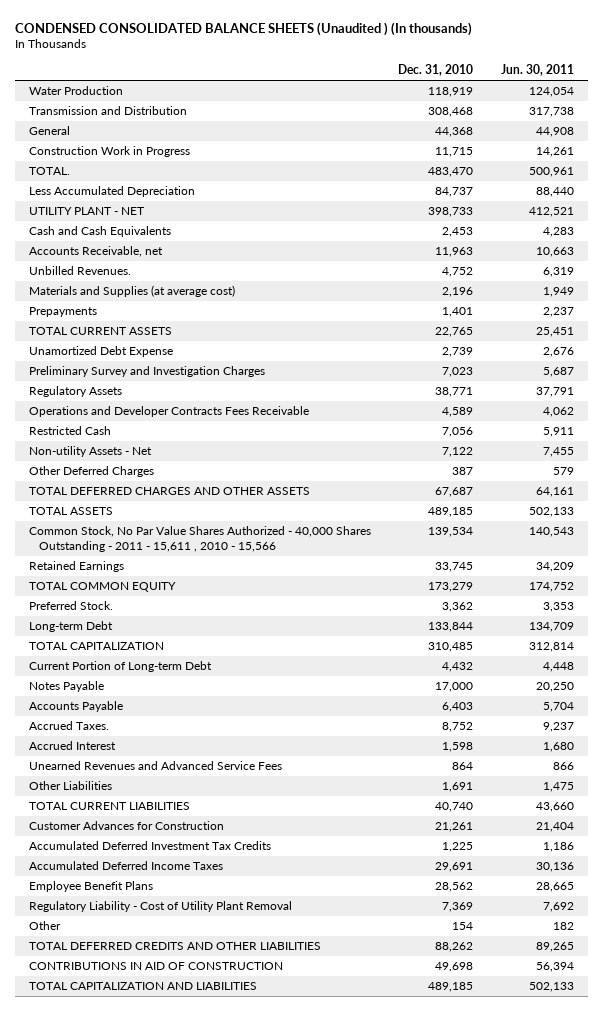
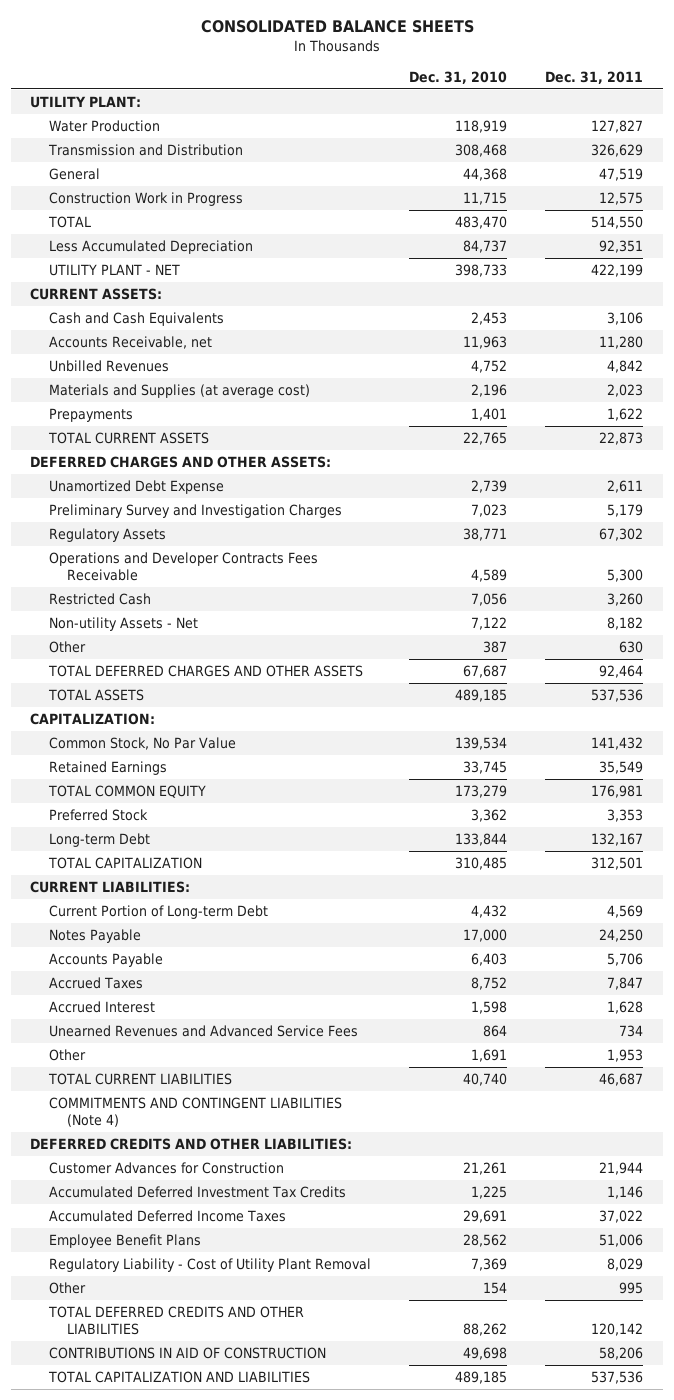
[15,22,473,37] CONDENSED CONSOLIDATED BALANCE SHEETS (Unaudited ) (In thousands) -> [200,20,474,34] CONSOLIDATED BALANCE SHEETS
[500,64,574,77] Jun. 30, 2011 -> none
none -> [545,70,644,84] Dec. 31, 2011
none -> [30,96,142,109] UTILITY PLANT:
[29,167,71,176] TOTAL. -> [47,216,91,229] TOTAL
none -> [30,288,163,301] CURRENT ASSETS:
[29,266,132,276] Unbilled Revenues. -> [48,360,169,373] Unbilled Revenues
none -> [30,456,332,469] DEFERRED CHARGES AND OTHER ASSETS:
[29,466,155,478] Other Deferred Charges -> [48,641,86,654] Other
none -> [30,713,156,726] CAPITALIZATION:
[29,526,372,552] Common Stock, No Par Value Shares Authorized - 40,000 Shares Outstanding - 2011 - 15,611 , 2010 - 15,566 -> [48,737,236,751] Common Stock, No Par Value
[29,601,114,611] Preferred Stock. -> [48,809,148,822] Preferred Stock
none -> [30,881,191,894] CURRENT LIABILITIES:
[29,721,110,731] Accrued Taxes. -> [48,977,143,990] Accrued Taxes
[29,781,113,791] Other Liabilities -> [48,1049,86,1062] Other
none -> [48,1097,342,1127] COMMITMENTS AND CONTINGENT LIABILITIES (Note 4)
none -> [30,1138,353,1151] DEFERRED CREDITS AND OTHER LIABILITIES:

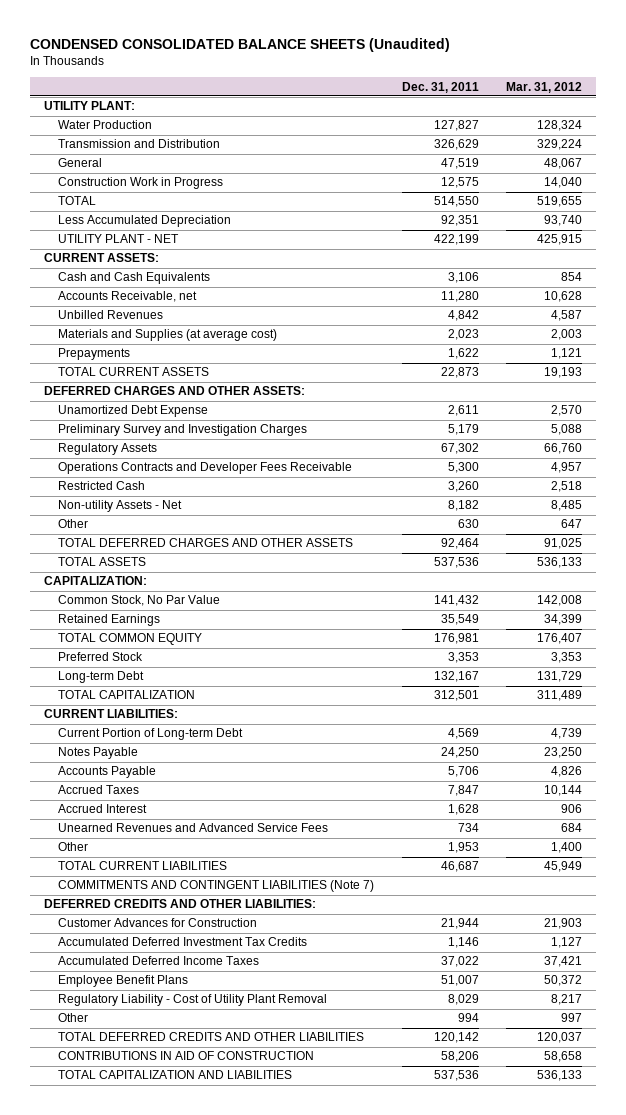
[200,20,474,34] CONSOLIDATED BALANCE SHEETS -> [30,37,451,52] CONDENSED CONSOLIDATED BALANCE SHEETS (Unaudited)
[408,70,507,84] Dec. 31, 2010 -> none
none -> [506,81,583,93] Mar. 31, 2012
[48,552,318,581] Operations and Developer Contracts Fees Receivable -> [58,462,353,475] Operations Contracts and Developer Fees Receivable
[48,1097,342,1127] COMMITMENTS AND CONTINGENT LIABILITIES (Note 4) -> [58,880,375,893] COMMITMENTS AND CONTINGENT LIABILITIES (Note 7)
[599,1234,644,1248] 51,006 -> [440,975,479,987] 51,007
[619,1282,644,1295] 995 -> [457,1013,479,1023] 994

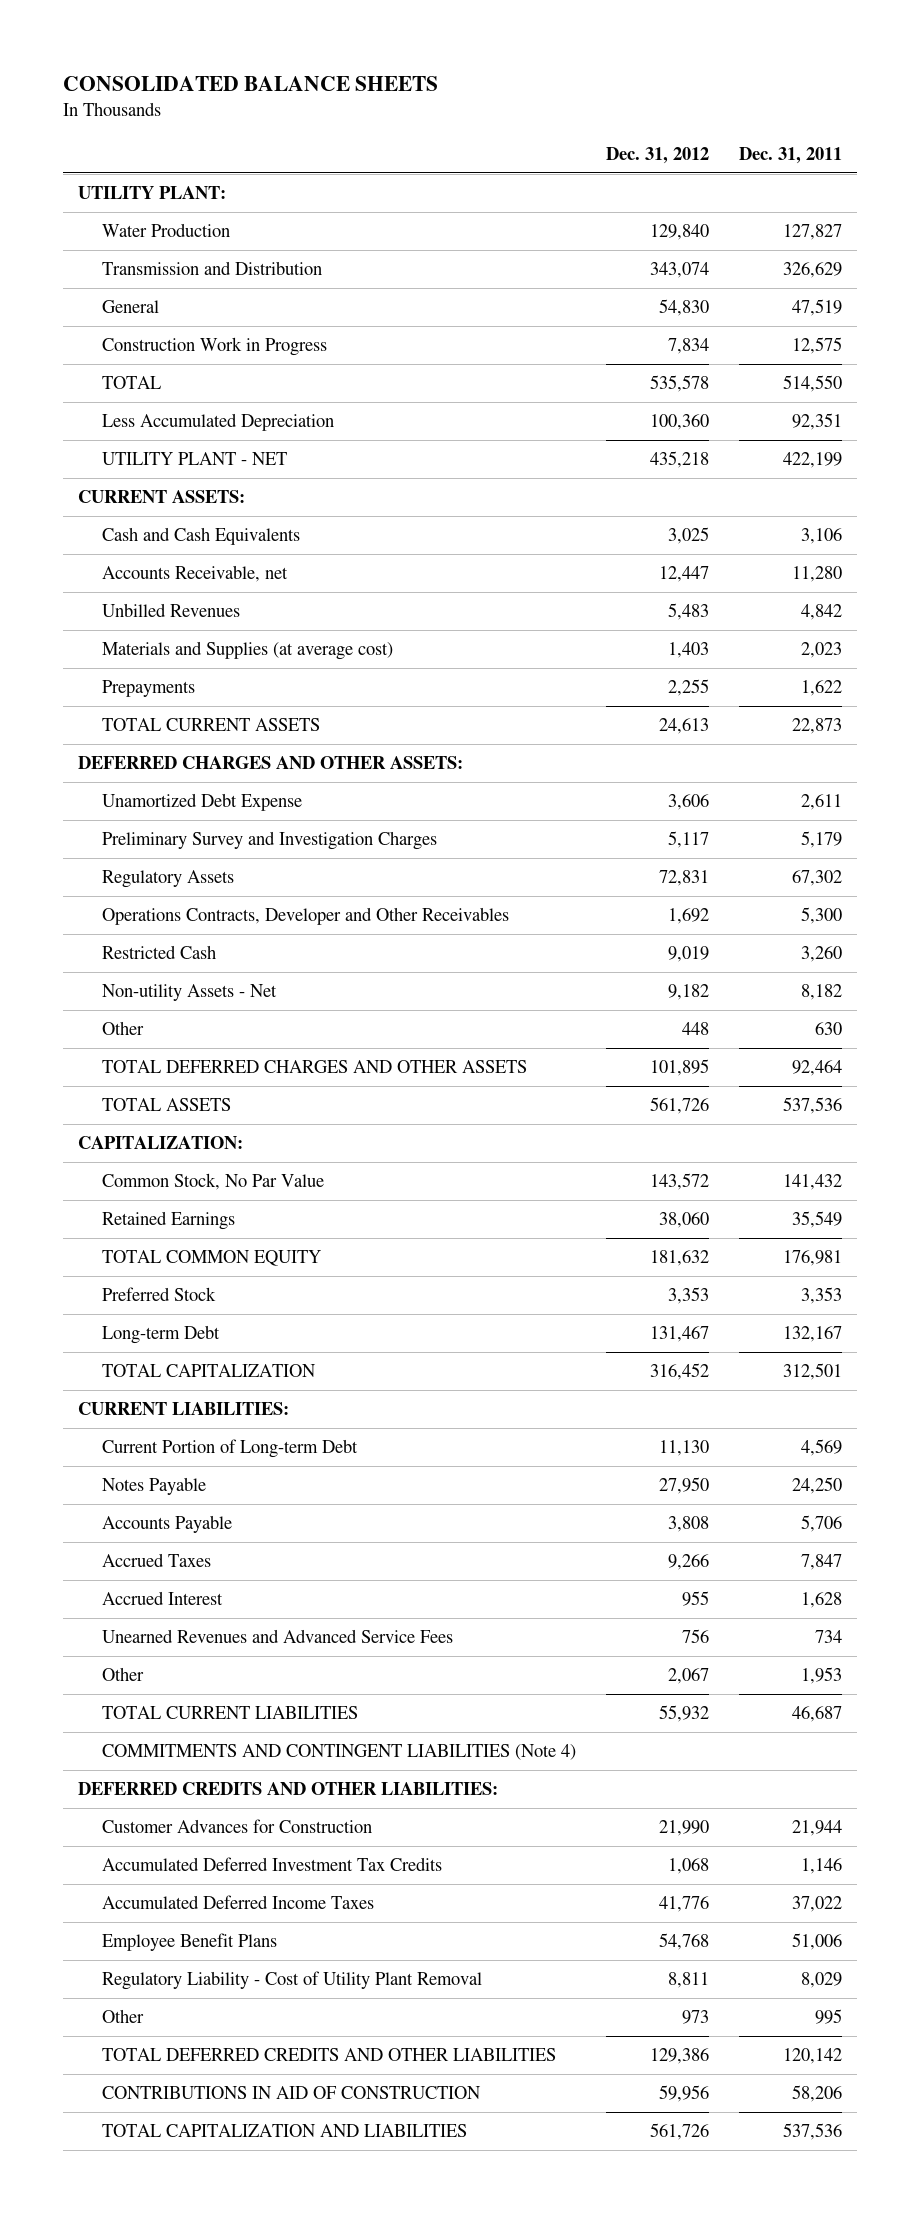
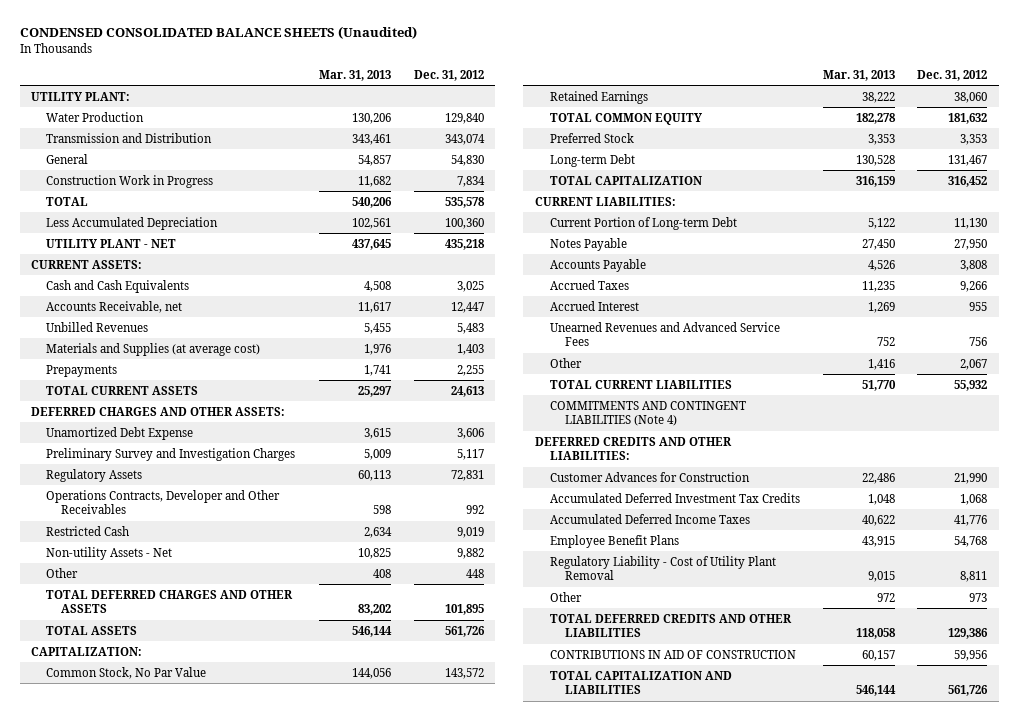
[62,76,438,92] CONSOLIDATED BALANCE SHEETS -> [19,26,417,40] CONDENSED CONSOLIDATED BALANCE SHEETS (Unaudited)
[739,146,843,164] Dec. 31, 2011 -> none
none -> [318,69,391,81] Mar. 31, 2013
[668,907,710,924] 1,692 -> [465,505,484,515] 992
[668,983,710,1000] 9,182 -> [456,547,484,559] 9,882

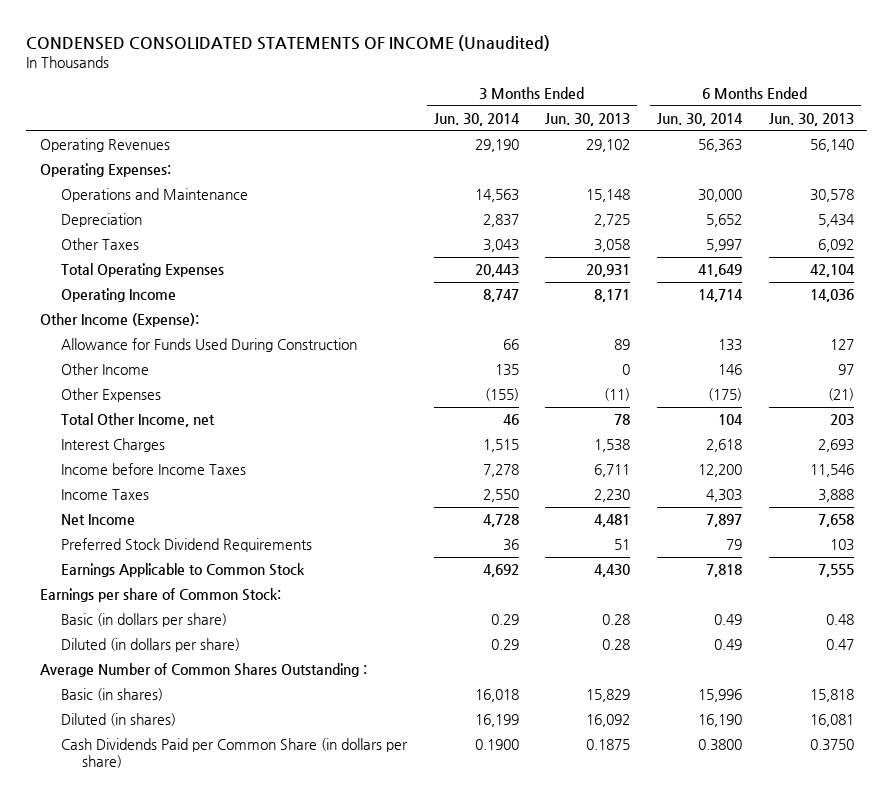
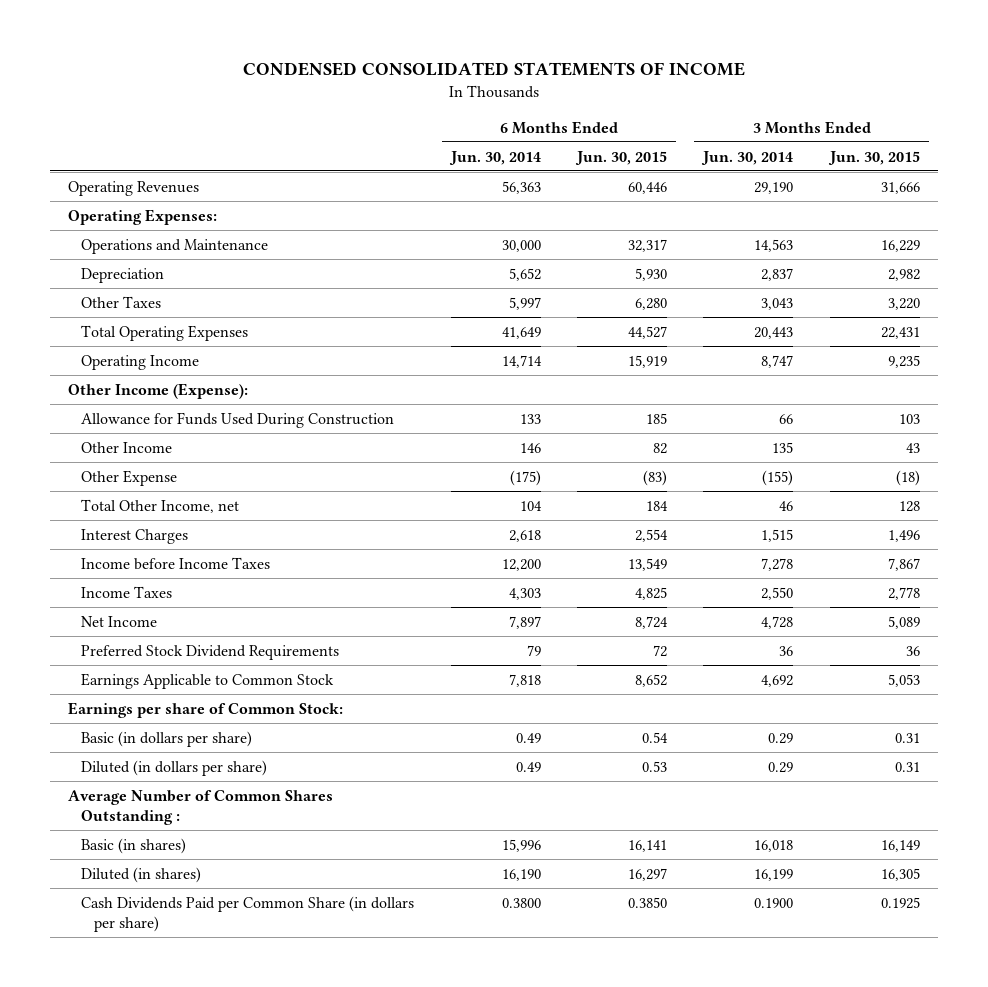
[26,35,551,52] CONDENSED CONSOLIDATED STATEMENTS OF INCOME (Unaudited) -> [243,62,746,77] CONDENSED CONSOLIDATED STATEMENTS OF INCOME
[545,113,631,127] Jun. 30, 2013 -> none
[768,113,854,127] Jun. 30, 2013 -> none
none -> [575,150,668,165] Jun. 30, 2015
none -> [827,150,920,165] Jun. 30, 2015
[60,388,161,403] Other Expenses -> [81,469,178,486] Other Expense

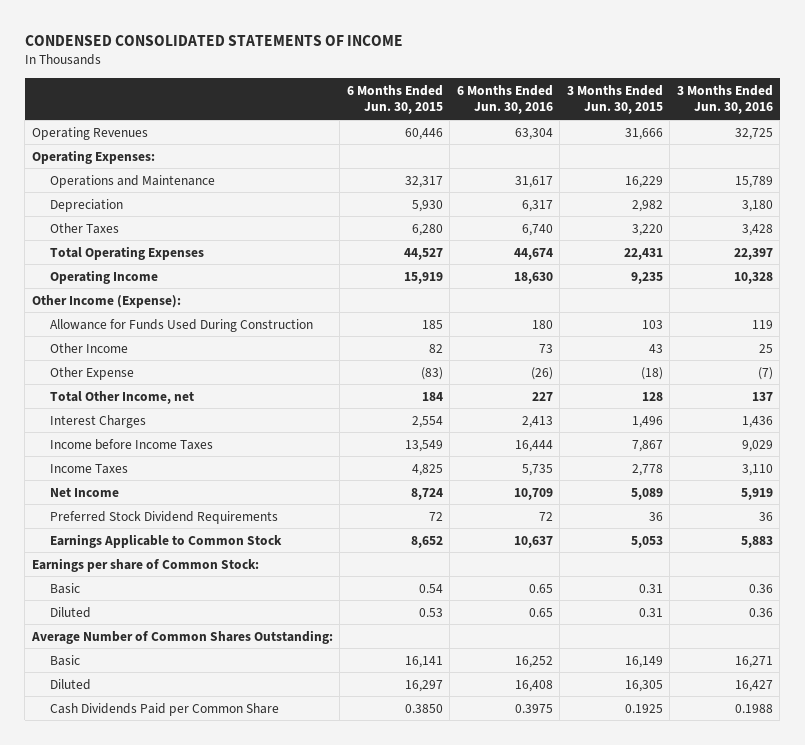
[448,150,541,165] Jun. 30, 2014 -> none
[701,150,794,165] Jun. 30, 2014 -> none
none -> [456,84,553,115] 6 Months Ended Jun. 30, 2016
none -> [676,84,773,115] 3 Months Ended Jun. 30, 2016
[81,730,253,747] Basic (in dollars per share) -> [49,582,80,594] Basic
[81,759,268,776] Diluted (in dollars per share) -> [49,606,91,618] Diluted
[68,789,334,825] Average Number of Common Shares Outstanding : -> [30,629,333,644] Average Number of Common Shares Outstanding:
[81,837,187,854] Basic (in shares) -> [49,654,80,666] Basic
[81,866,202,883] Diluted (in shares) -> [49,678,91,690] Diluted
[81,895,415,932] Cash Dividends Paid per Common Share (in dollars per share) -> [49,702,279,716] Cash Dividends Paid per Common Share

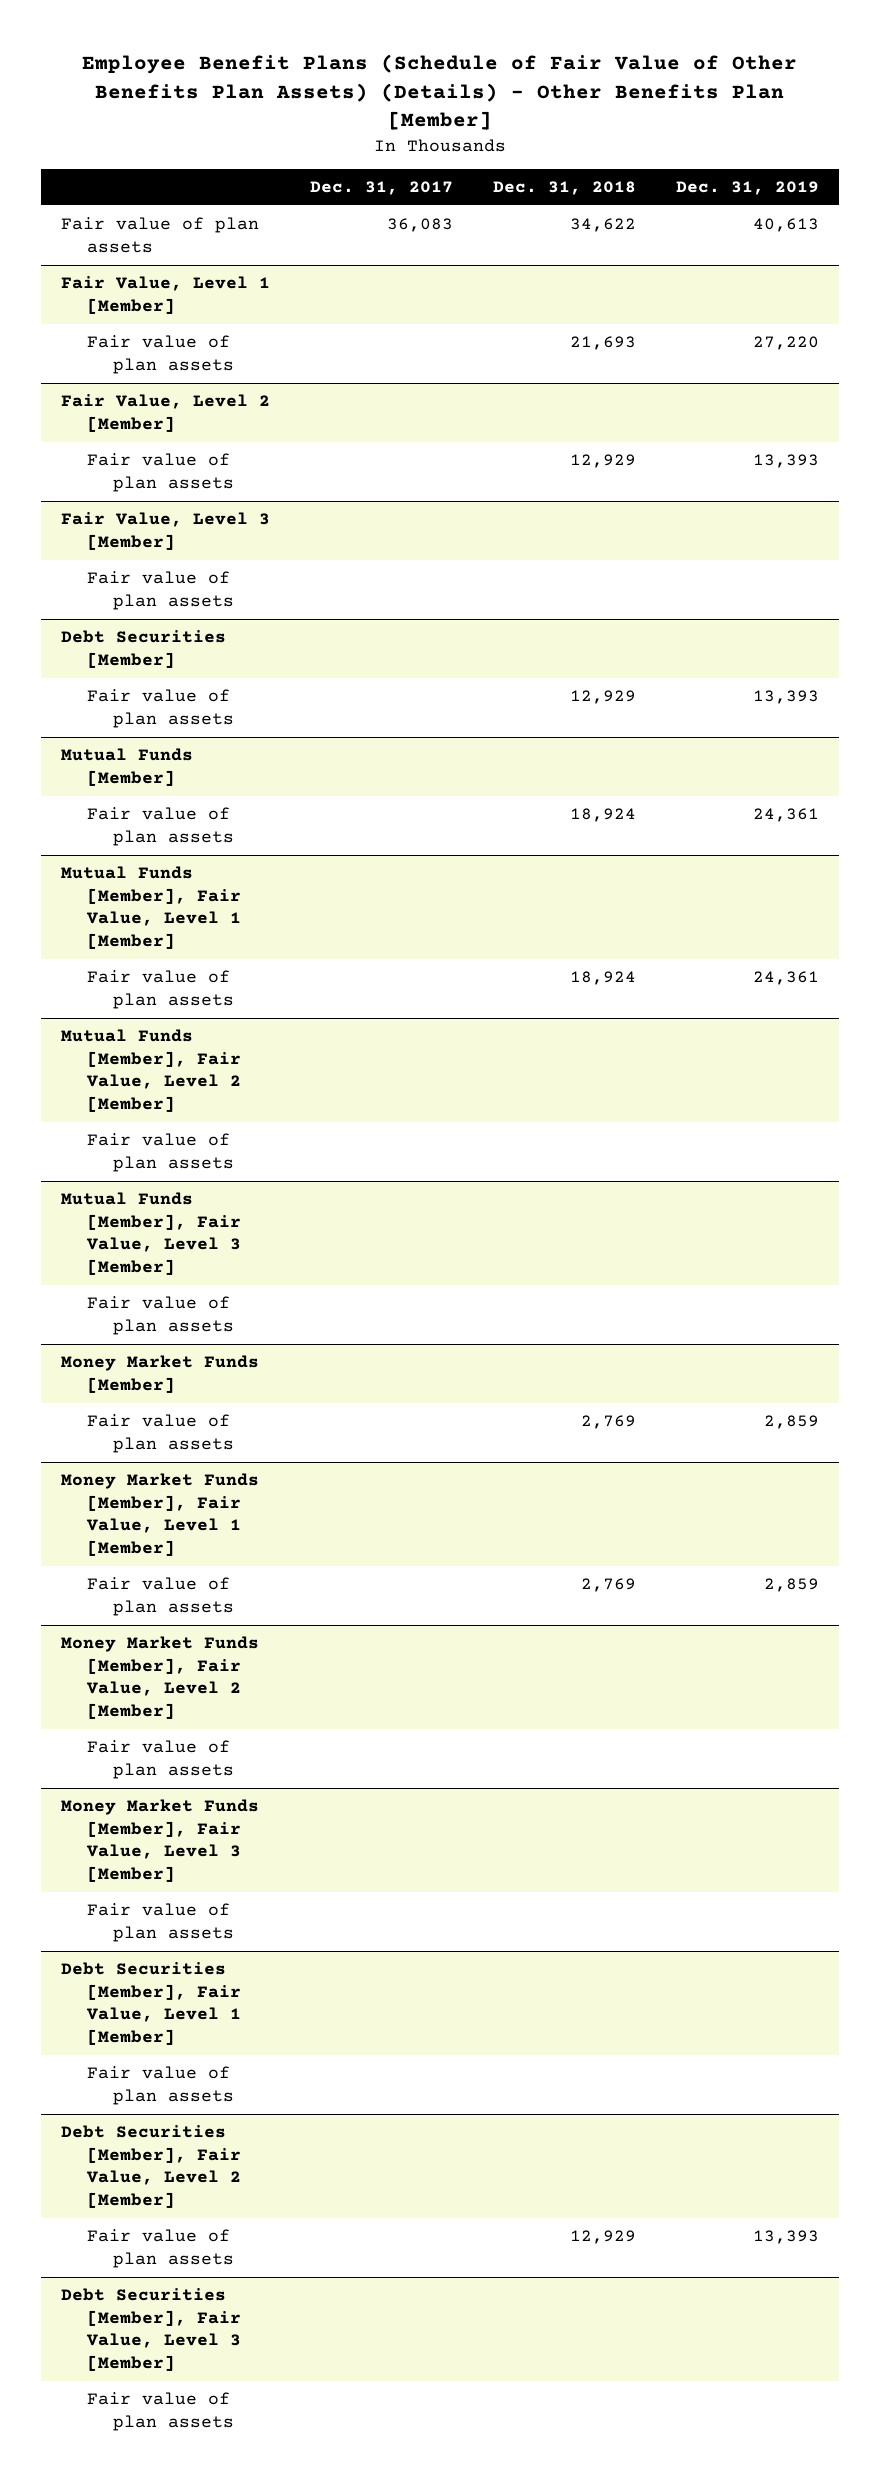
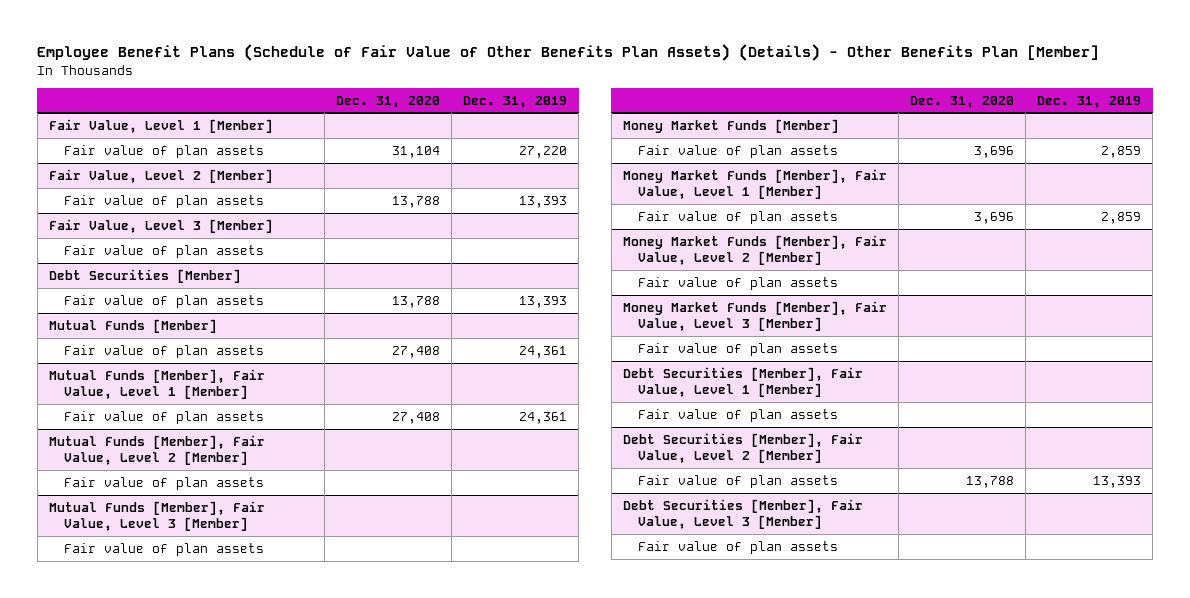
[309,181,453,196] Dec. 31, 2017 -> none
[492,181,636,196] Dec. 31, 2018 -> none
none -> [336,95,441,108] Dec. 31, 2020
[60,217,259,253] Fair value of plan assets -> none

